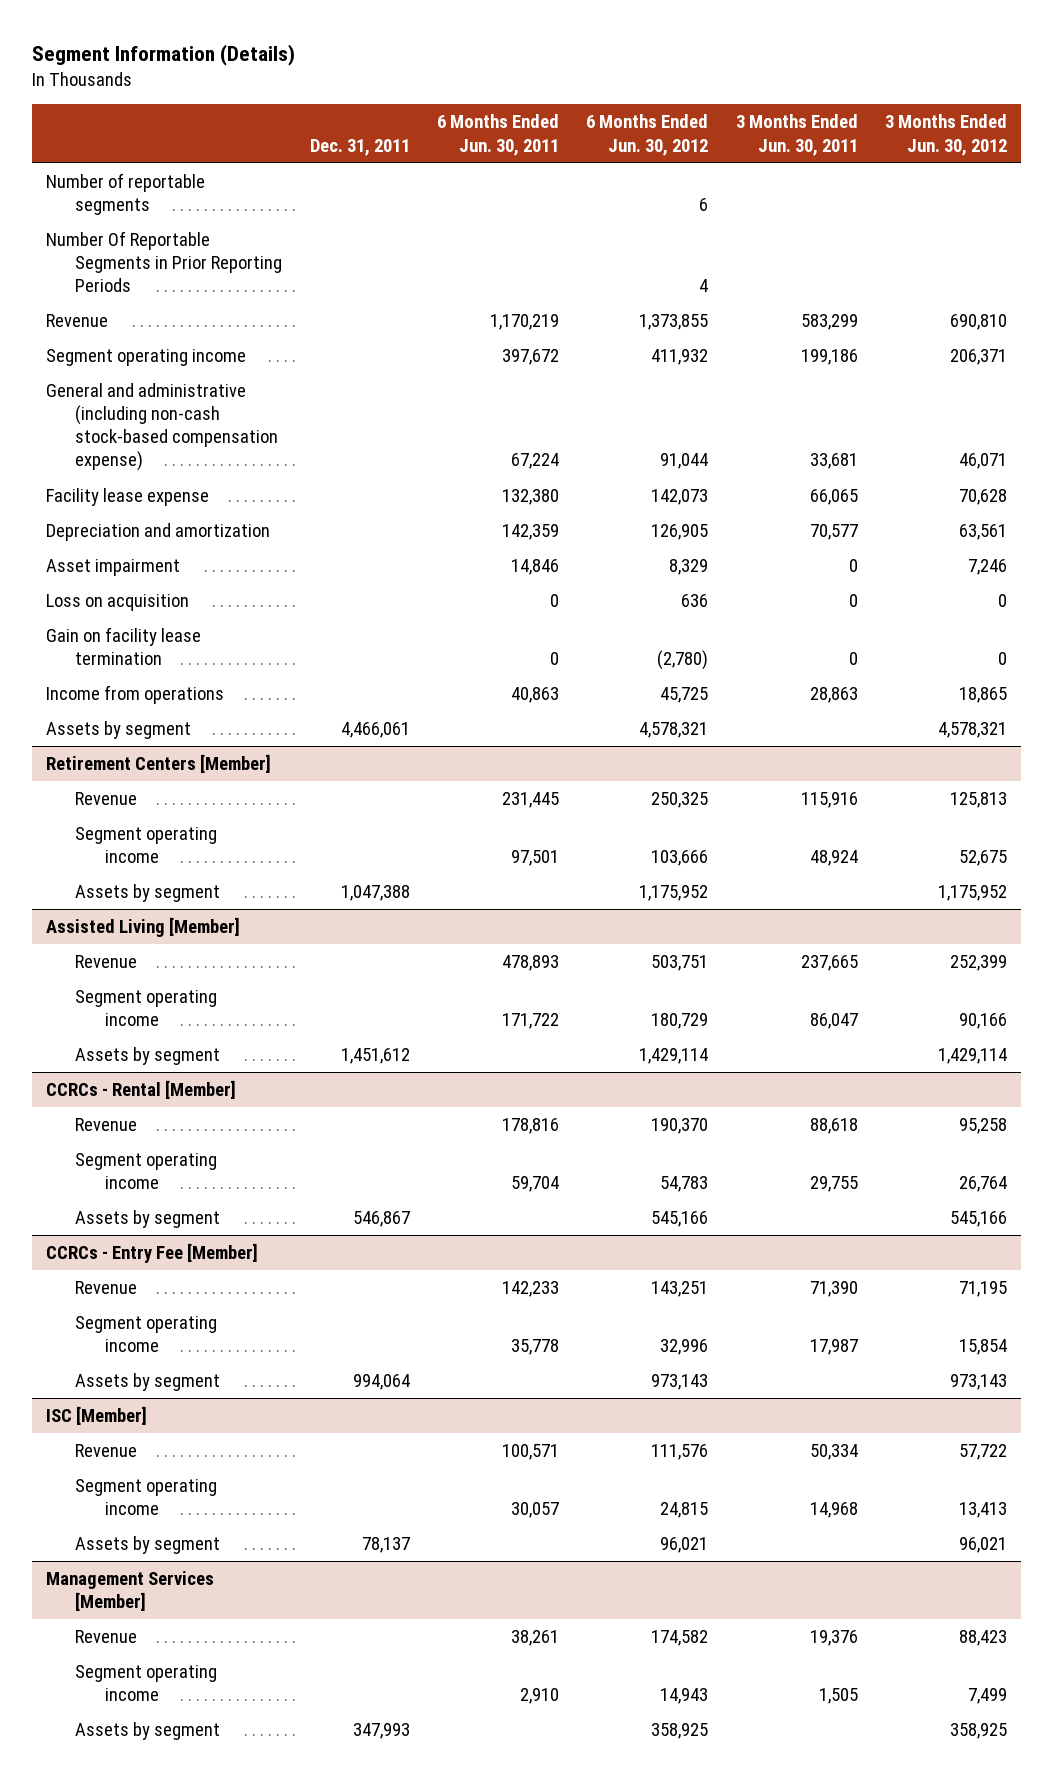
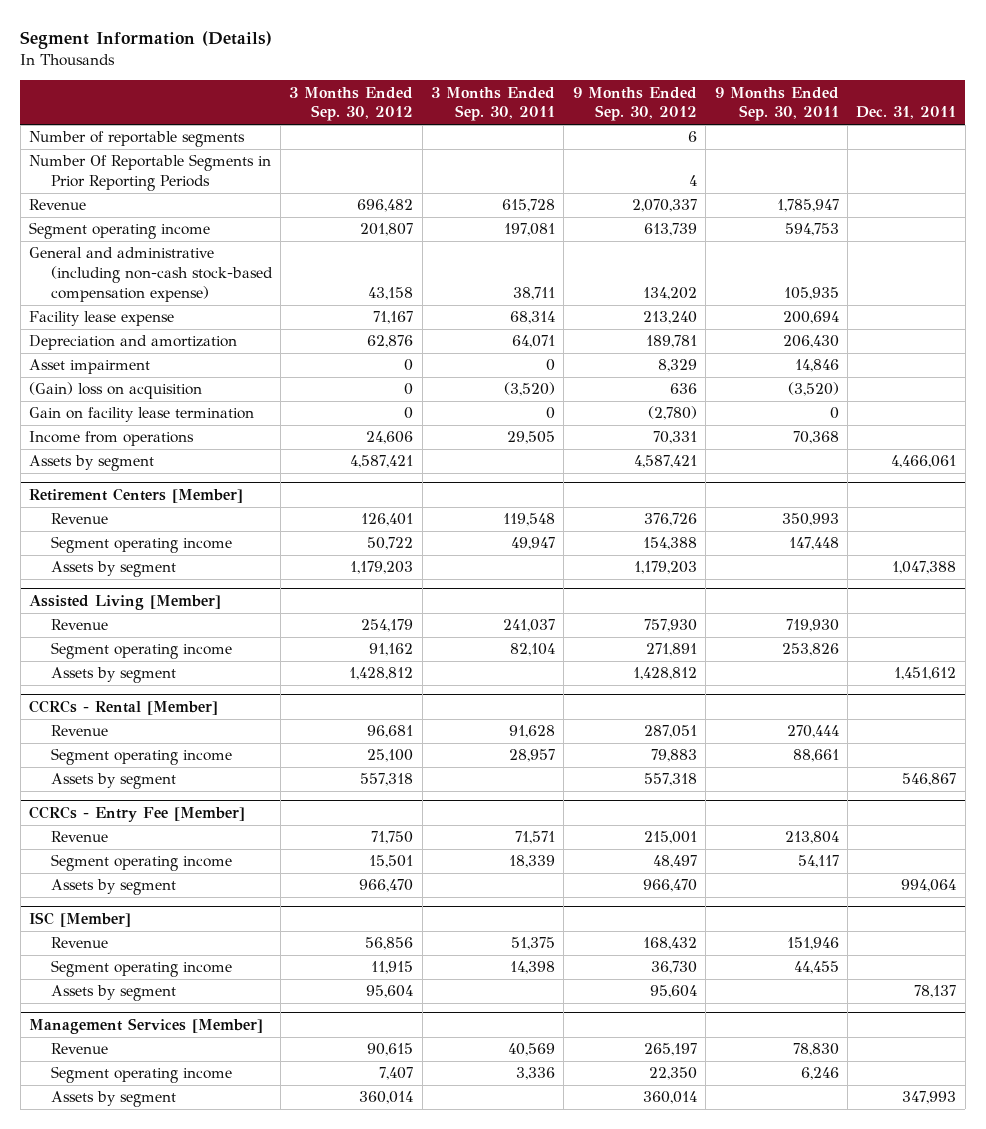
[437,114,560,156] 6 Months Ended Jun. 30, 2011 -> none
[586,114,709,156] 6 Months Ended Jun. 30, 2012 -> none
[735,114,858,156] 3 Months Ended Jun. 30, 2011 -> none
[885,114,1008,156] 3 Months Ended Jun. 30, 2012 -> none
none -> [289,86,414,122] 3 Months Ended Sep. 30, 2012
none -> [431,86,556,122] 3 Months Ended Sep. 30, 2011
none -> [572,86,697,122] 9 Months Ended Sep. 30, 2012
none -> [714,86,839,122] 9 Months Ended Sep. 30, 2011
[45,594,189,612] Loss on acquisition -> [29,382,203,400] (Gain) loss on acquisition

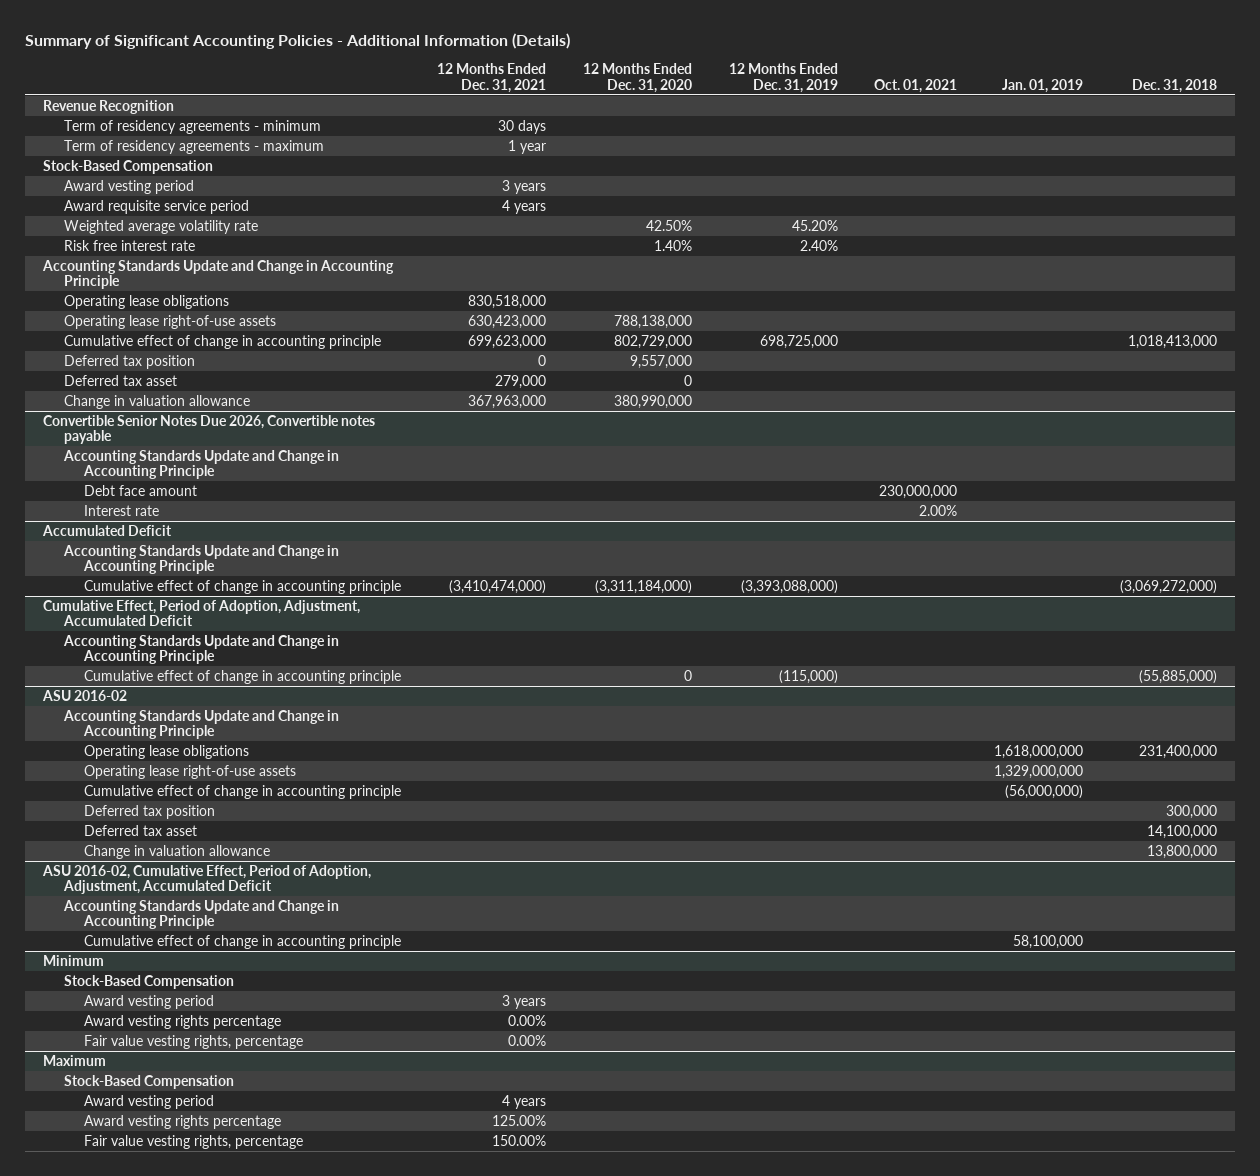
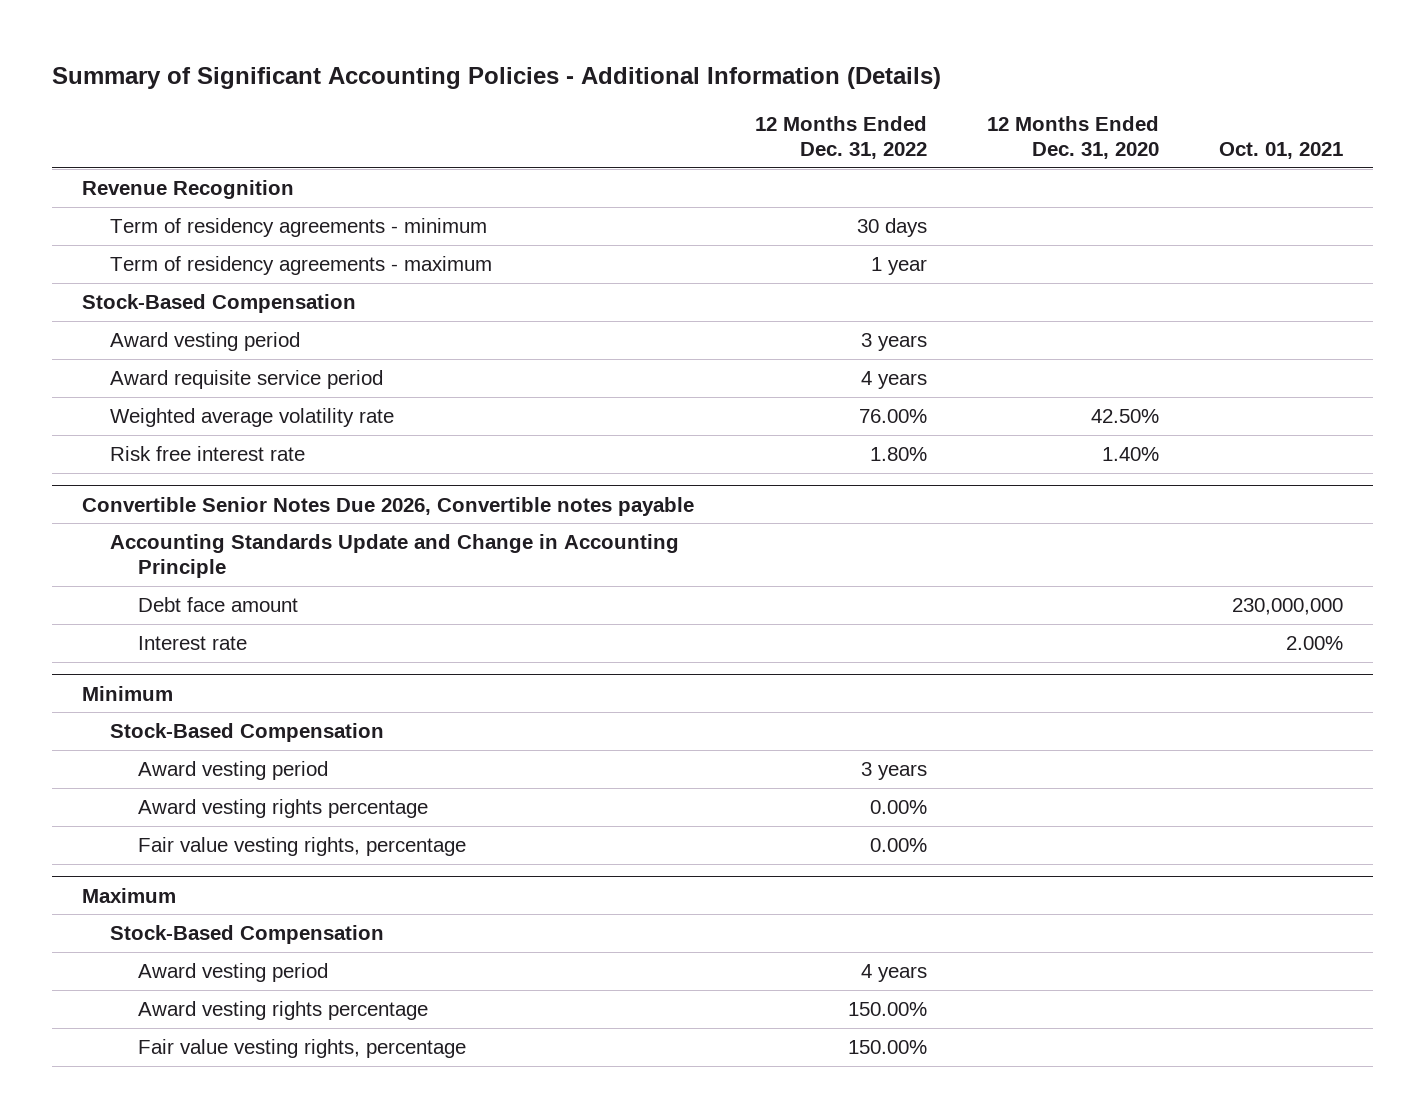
[437,62,547,93] 12 Months Ended Dec. 31, 2021 -> none
[728,62,838,93] 12 Months Ended Dec. 31, 2019 -> none
[1002,78,1084,93] Jan. 01, 2019 -> none
[1131,78,1217,93] Dec. 31, 2018 -> none
none -> [754,115,927,160] 12 Months Ended Dec. 31, 2022
[42,259,395,290] Accounting Standards Update and Change in Accounting Principle -> none
[63,294,229,309] Operating lease obligations -> none
[63,314,276,329] Operating lease right-of-use assets -> none
[63,334,381,349] Cumulative effect of change in accounting principle -> none
[63,354,195,369] Deferred tax position -> none
[63,374,177,386] Deferred tax asset -> none
[63,394,250,409] Change in valuation allowance -> none
[42,524,173,536] Accumulated Deficit -> none
[62,544,339,575] Accounting Standards Update and Change in Accounting Principle -> none
[83,579,401,594] Cumulative effect of change in accounting principle -> none
[43,599,361,627] Cumulative Effect, Period of Adoption, Adjustment, Accumulated Deficit -> none
[62,634,339,665] Accounting Standards Update and Change in Accounting Principle -> none
[83,669,401,684] Cumulative effect of change in accounting principle -> none
[42,689,128,701] ASU 2016-02 -> none
[62,709,339,740] Accounting Standards Update and Change in Accounting Principle -> none
[83,744,249,759] Operating lease obligations -> none
[83,764,296,779] Operating lease right-of-use assets -> none
[83,784,401,799] Cumulative effect of change in accounting principle -> none
[83,804,215,819] Deferred tax position -> none
[83,824,197,836] Deferred tax asset -> none
[83,844,270,859] Change in valuation allowance -> none
[42,864,372,895] ASU 2016-02, Cumulative Effect, Period of Adoption, Adjustment, Accumulated Deficit -> none
[62,899,339,930] Accounting Standards Update and Change in Accounting Principle -> none
[83,934,401,949] Cumulative effect of change in accounting principle -> none

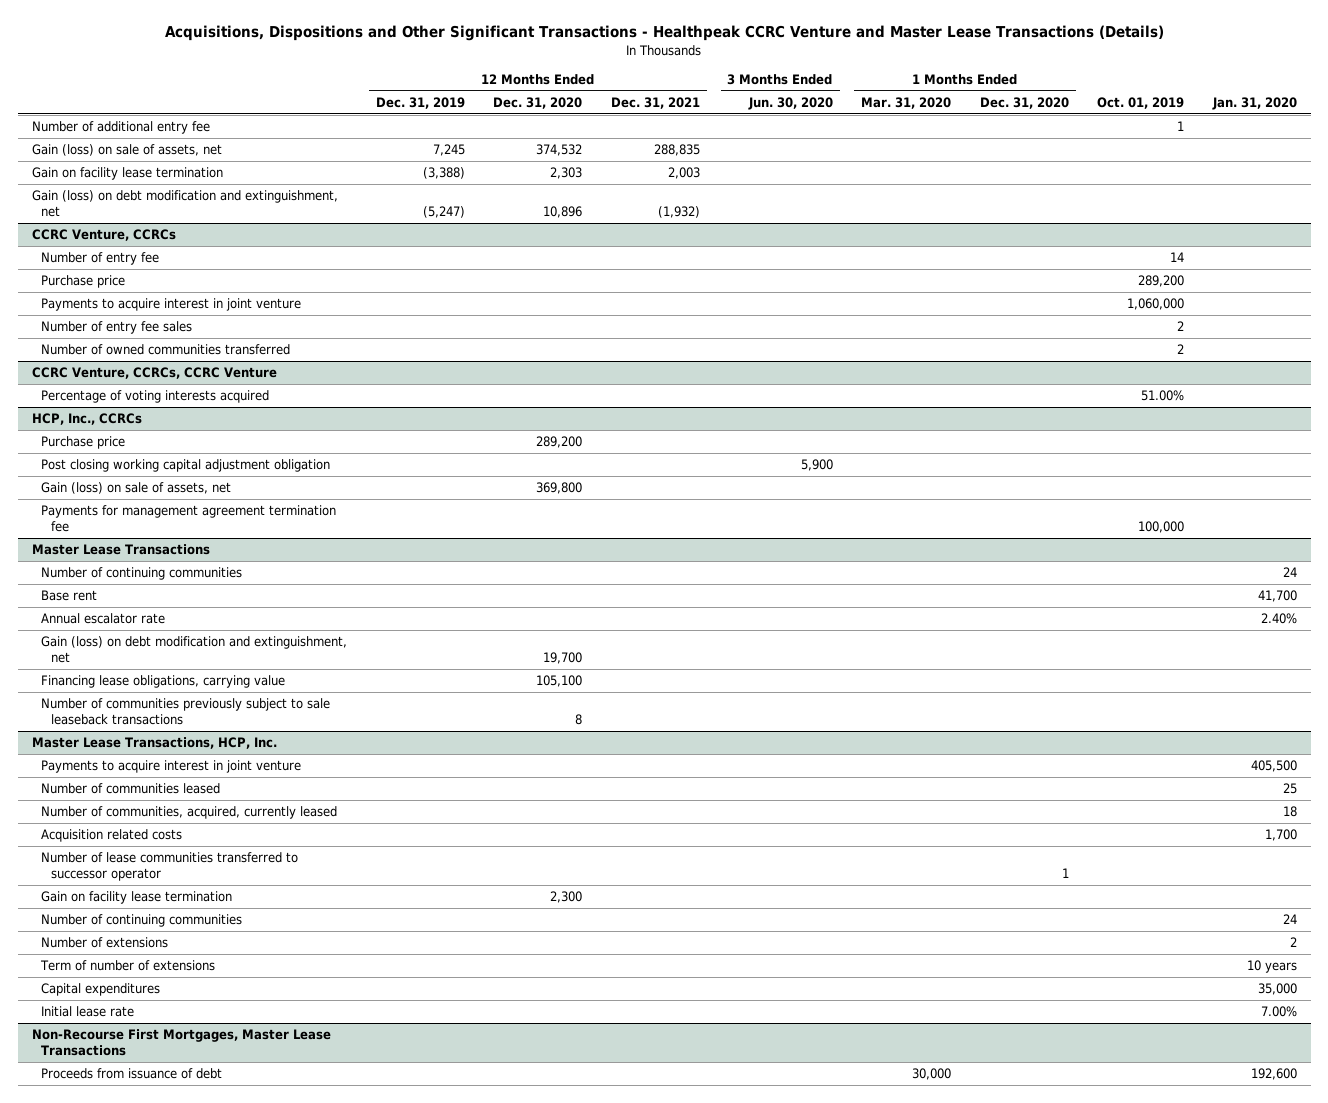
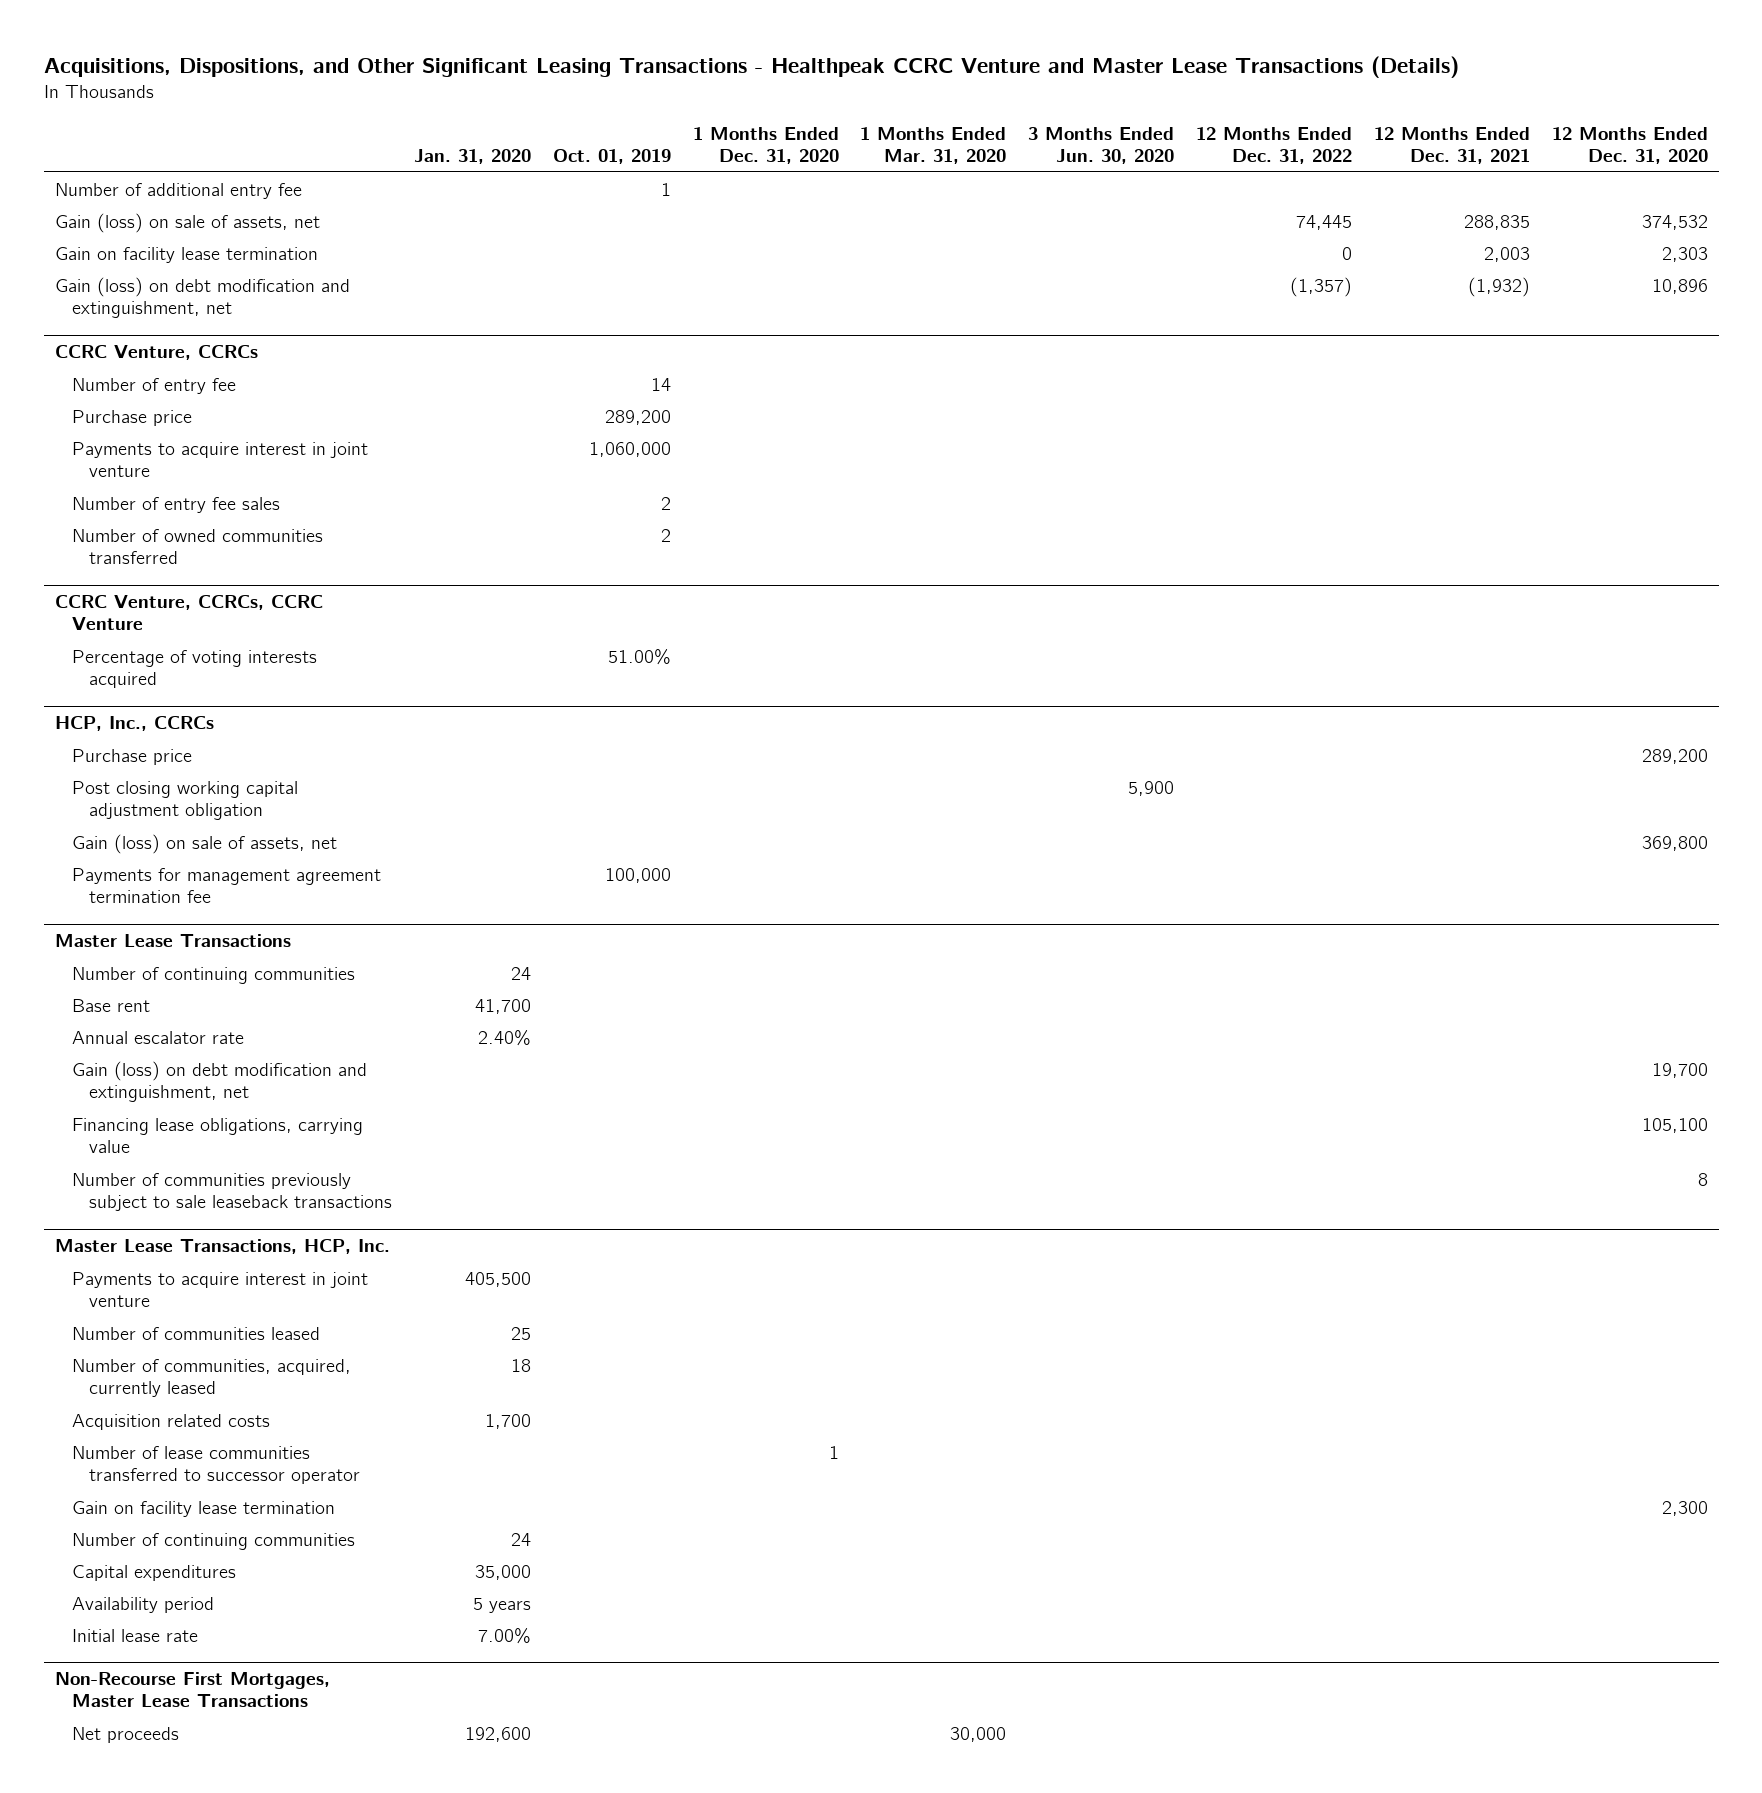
[165,25,1165,42] Acquisitions, Dispositions and Other Significant Transactions - Healthpeak CCRC Venture and Master Lease Transactions (Details) -> [43,55,1459,78] Acquisitions, Dispositions, and Other Significant Leasing Transactions - Healthpeak CCRC Venture and Master Lease Transactions (Details)
[375,96,465,109] Dec. 31, 2019 -> none
none -> [1196,126,1353,165] 12 Months Ended Dec. 31, 2022
[41,937,169,949] Number of extensions -> none
[40,960,216,972] Term of number of extensions -> none
none -> [71,1596,214,1613] Availability period
[41,1068,223,1080] Proceeds from issuance of debt -> [71,1726,179,1743] Net proceeds

